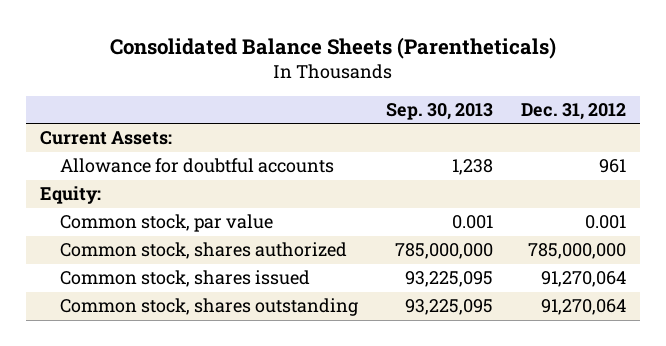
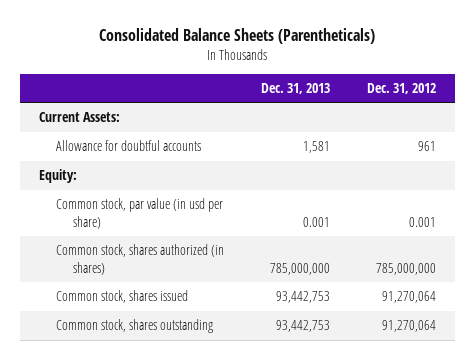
[385,102,493,120] Sep. 30, 2013 -> none
none -> [261,83,331,95] Dec. 31, 2013
[59,214,273,233] Common stock, par value -> [55,198,223,229] Common stock, par value (in usd per share)
[59,242,347,260] Common stock, shares authorized -> [55,244,224,275] Common stock, shares authorized (in shares)

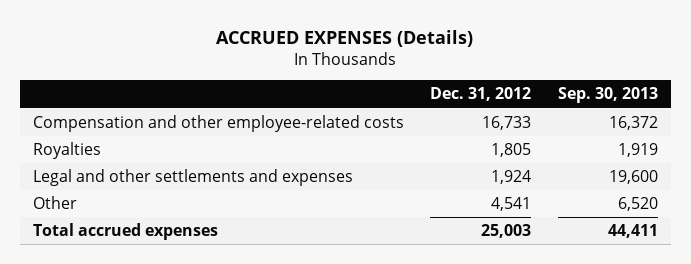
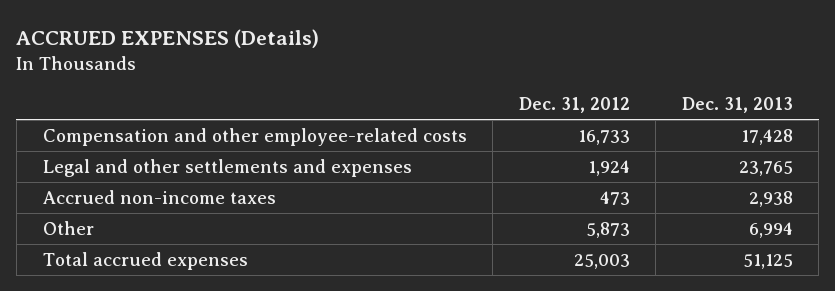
[557,87,658,104] Sep. 30, 2013 -> none
none -> [681,96,793,113] Dec. 31, 2013
[33,142,102,160] Royalties -> none
none -> [42,189,276,204] Accrued non-income taxes
[491,197,532,212] 4,541 -> [585,221,630,238] 5,873

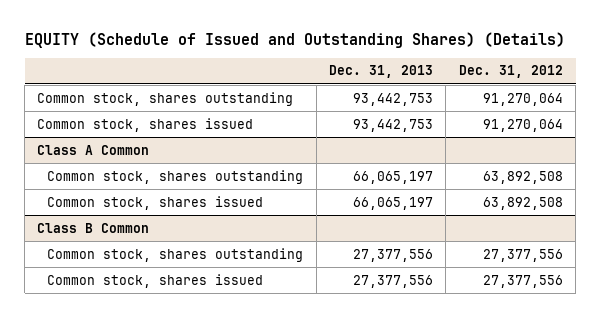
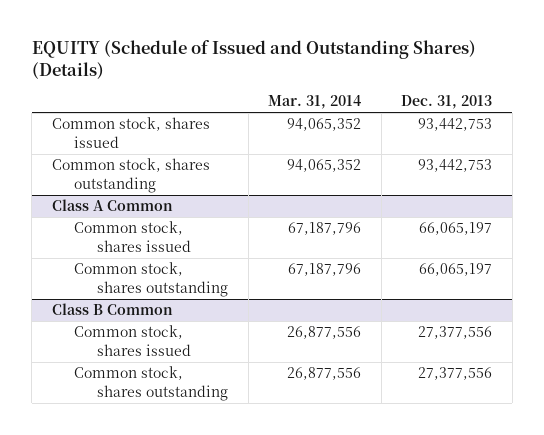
[458,65,563,79] Dec. 31, 2012 -> none
none -> [268,95,362,110] Mar. 31, 2014
[37,91,294,106] Common stock, shares outstanding -> [51,158,210,193] Common stock, shares outstanding
[47,169,304,184] Common stock, shares outstanding -> [74,262,229,297] Common stock, shares outstanding
[47,247,304,262] Common stock, shares outstanding -> [74,366,229,401] Common stock, shares outstanding

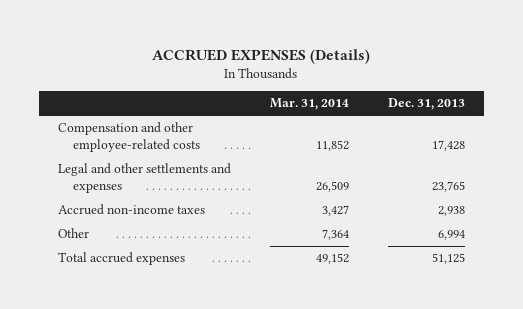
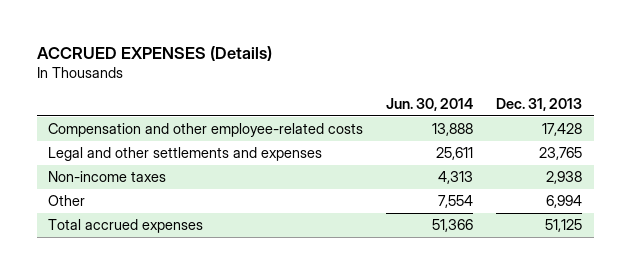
[269,98,349,111] Mar. 31, 2014 -> none
none -> [386,98,474,112] Jun. 30, 2014
[58,204,206,216] Accrued non-income taxes -> [48,171,167,183] Non-income taxes

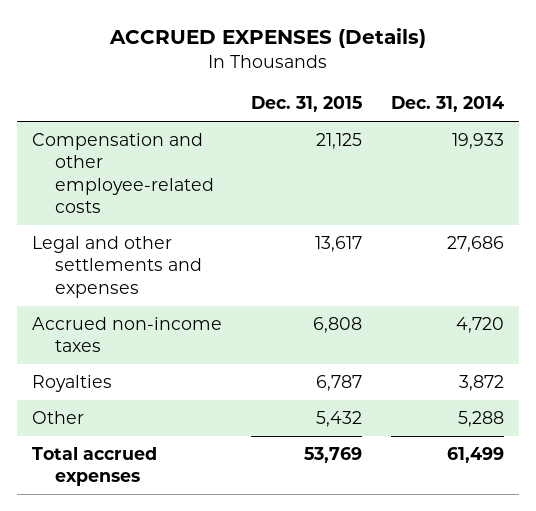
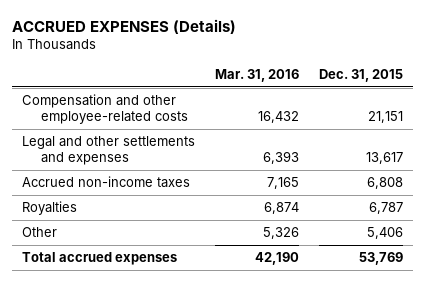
[390,96,504,113] Dec. 31, 2014 -> none
none -> [214,69,299,83] Mar. 31, 2016
[315,133,362,150] 21,125 -> [368,110,404,123] 21,151
[315,411,362,428] 5,432 -> [367,227,404,240] 5,406

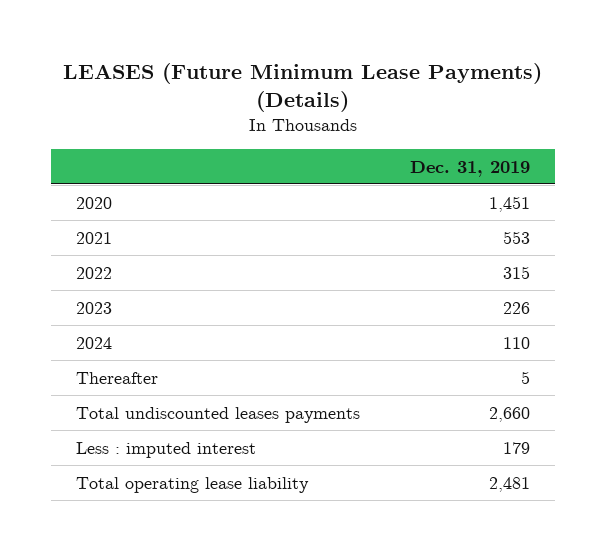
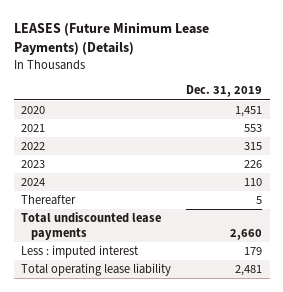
[75,406,360,423] Total undiscounted leases payments -> [21,212,162,240] Total undiscounted lease payments

